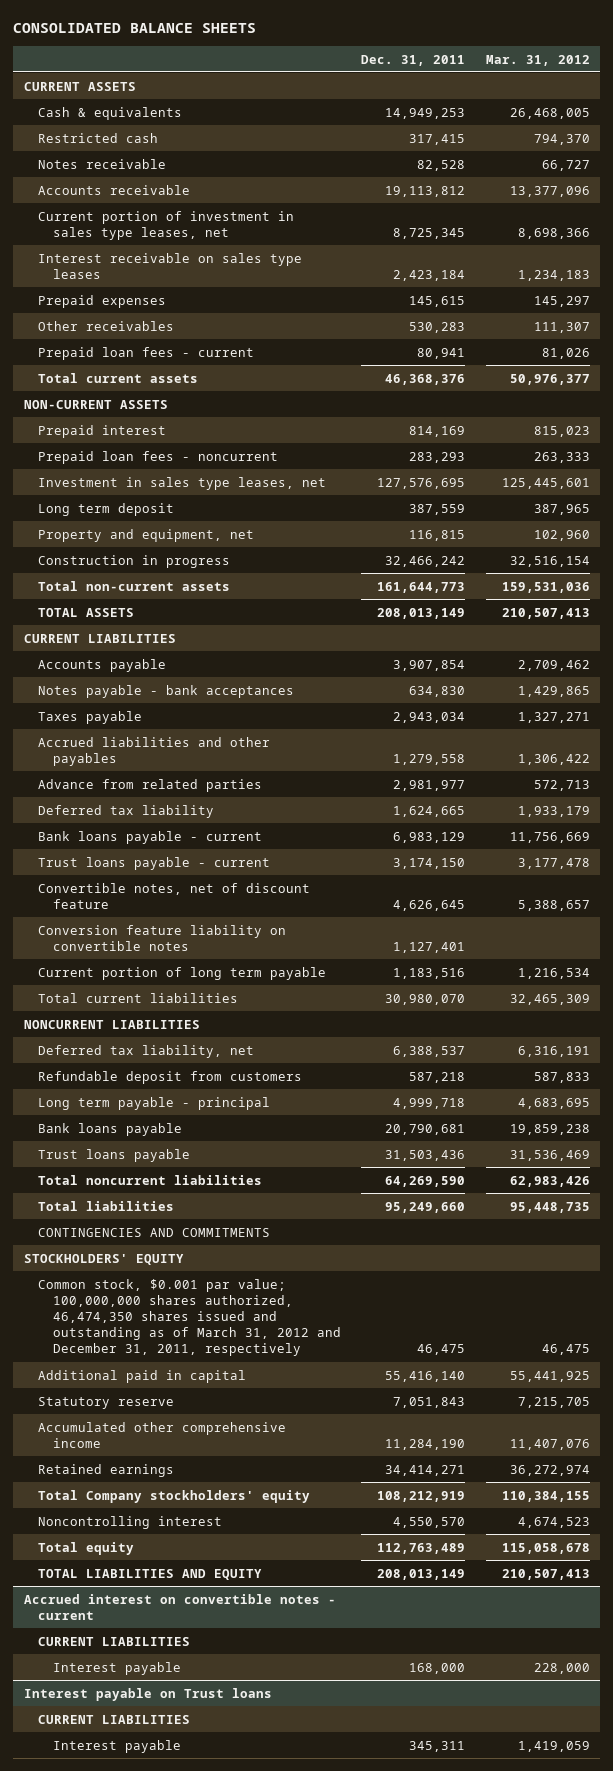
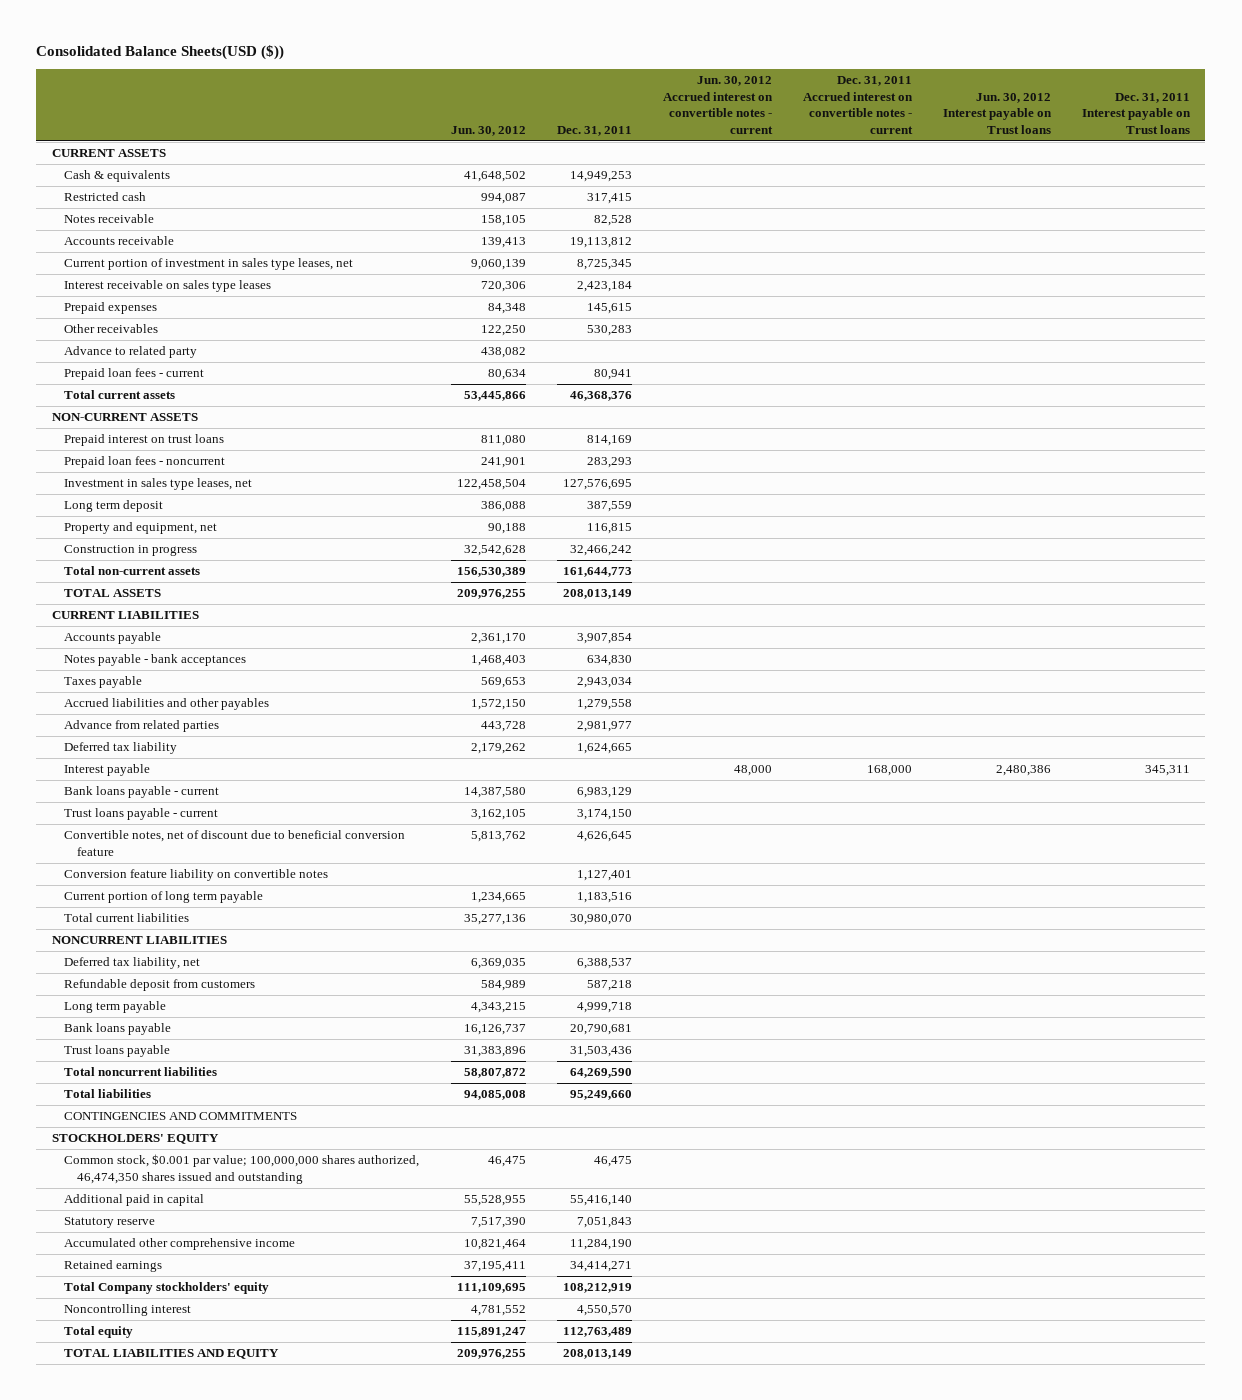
[13,23,257,34] CONSOLIDATED BALANCE SHEETS -> [36,45,285,61] Consolidated Balance Sheets(USD ($))
[485,54,590,66] Mar. 31, 2012 -> none
none -> [450,125,526,136] Jun. 30, 2012
none -> [662,76,773,134] Jun. 30, 2012 Accrued interest on convertible notes - current
none -> [802,76,913,134] Dec. 31, 2011 Accrued interest on convertible notes - current
none -> [942,92,1052,134] Jun. 30, 2012 Interest payable on Trust loans
none -> [1081,92,1191,134] Dec. 31, 2011 Interest payable on Trust loans
none -> [64,346,198,359] Advance to related party
[38,424,167,438] Prepaid interest -> [64,434,225,447] Prepaid interest on trust loans
none -> [64,764,151,777] Interest payable
[38,882,311,909] Convertible notes, net of discount feature -> [64,830,406,856] Convertible notes, net of discount due to beneficial conversion feature
[38,1096,271,1110] Long term payable - principal -> [64,1001,167,1014] Long term payable
[38,1278,341,1357] Common stock, $0.001 par value; 100,000,000 shares authorized, 46,474,350 shares issued and outstanding as of March 31, 2012 and December 31, 2011, respectively -> [64,1154,420,1184] Common stock, $0.001 par value; 100,000,000 shares authorized, 46,474,350 shares issued and outstanding
[23,1593,336,1620] Accrued interest on convertible notes - current -> none
[38,1636,191,1646] CURRENT LIABILITIES -> none
[52,1661,181,1675] Interest payable -> none
[23,1687,272,1701] Interest payable on Trust loans -> none
[38,1714,191,1724] CURRENT LIABILITIES -> none
[52,1739,181,1753] Interest payable -> none

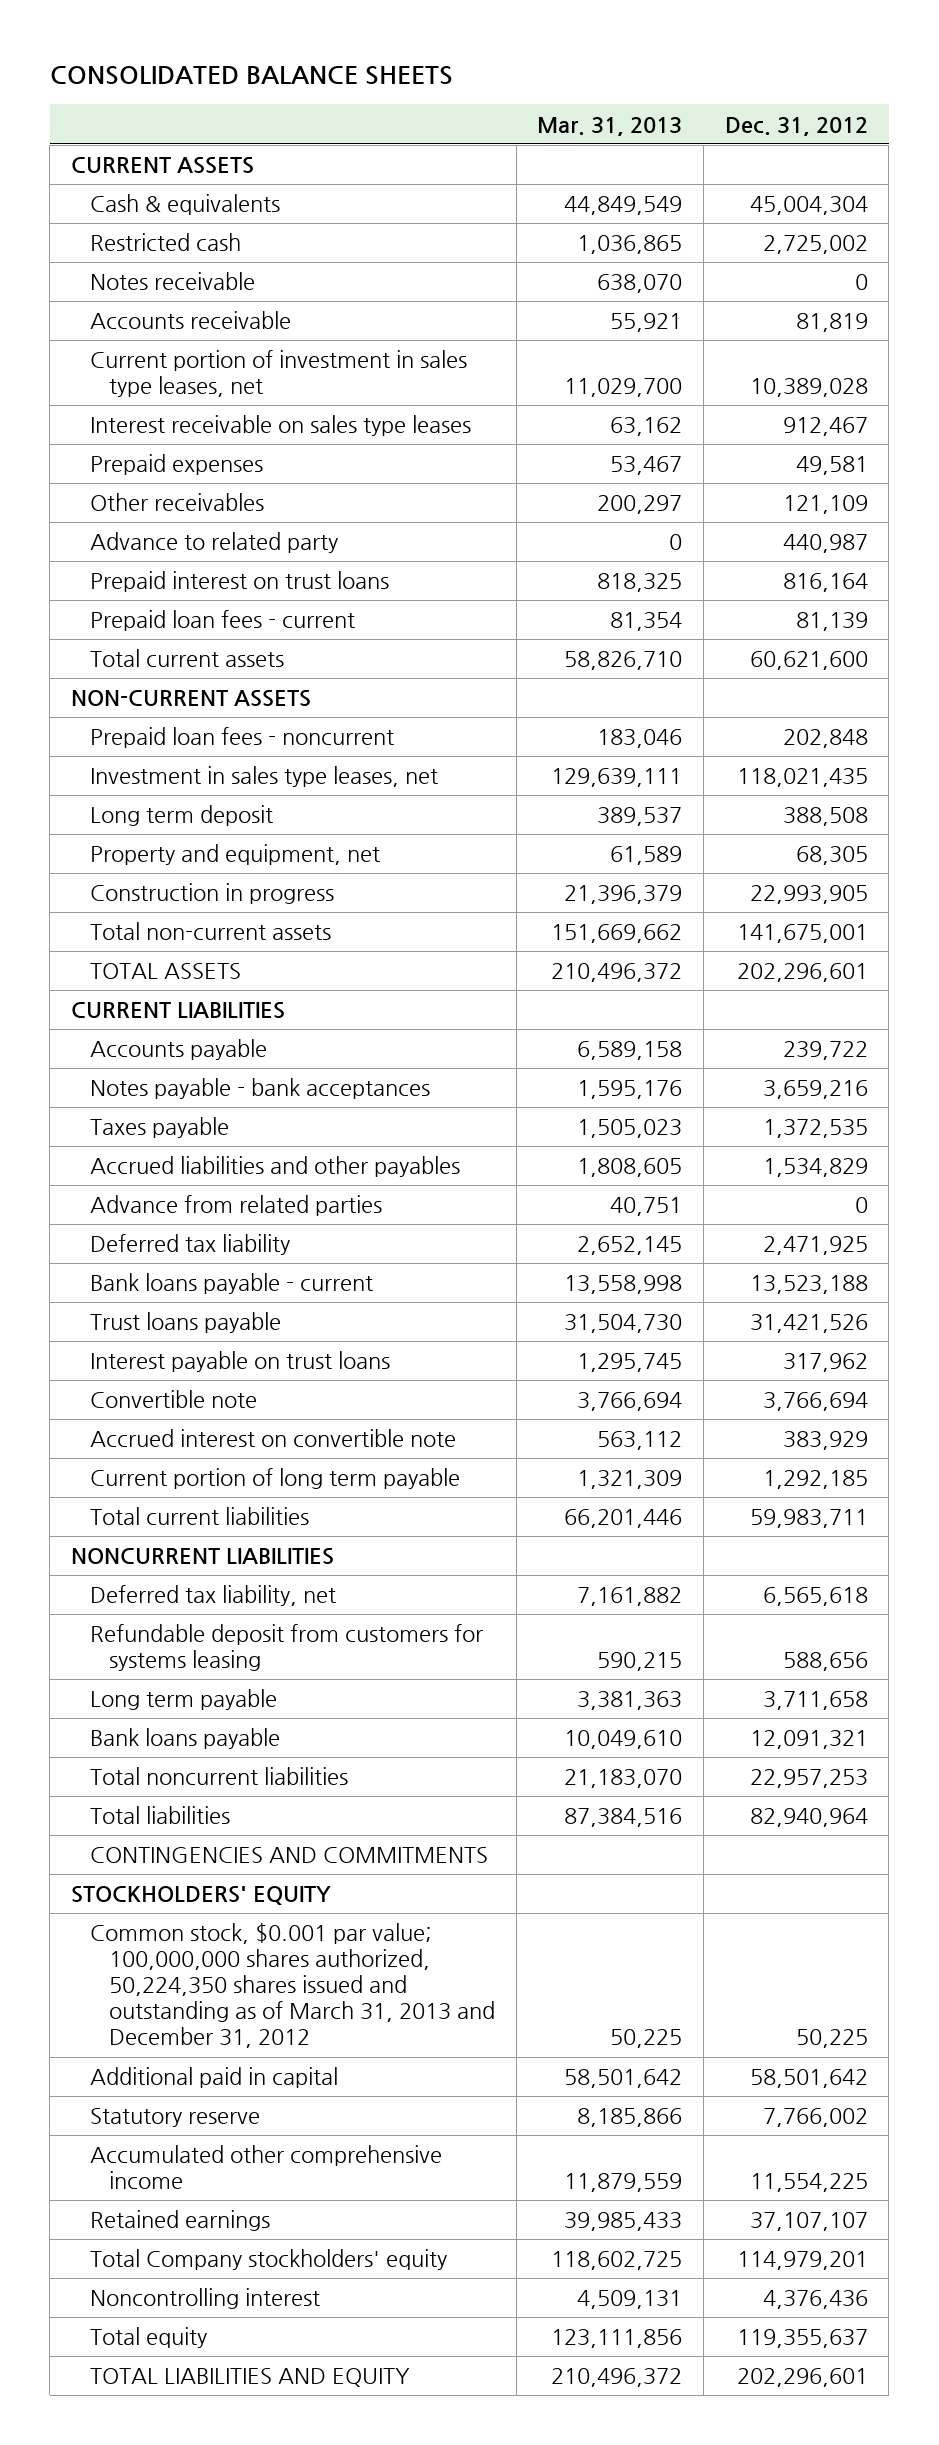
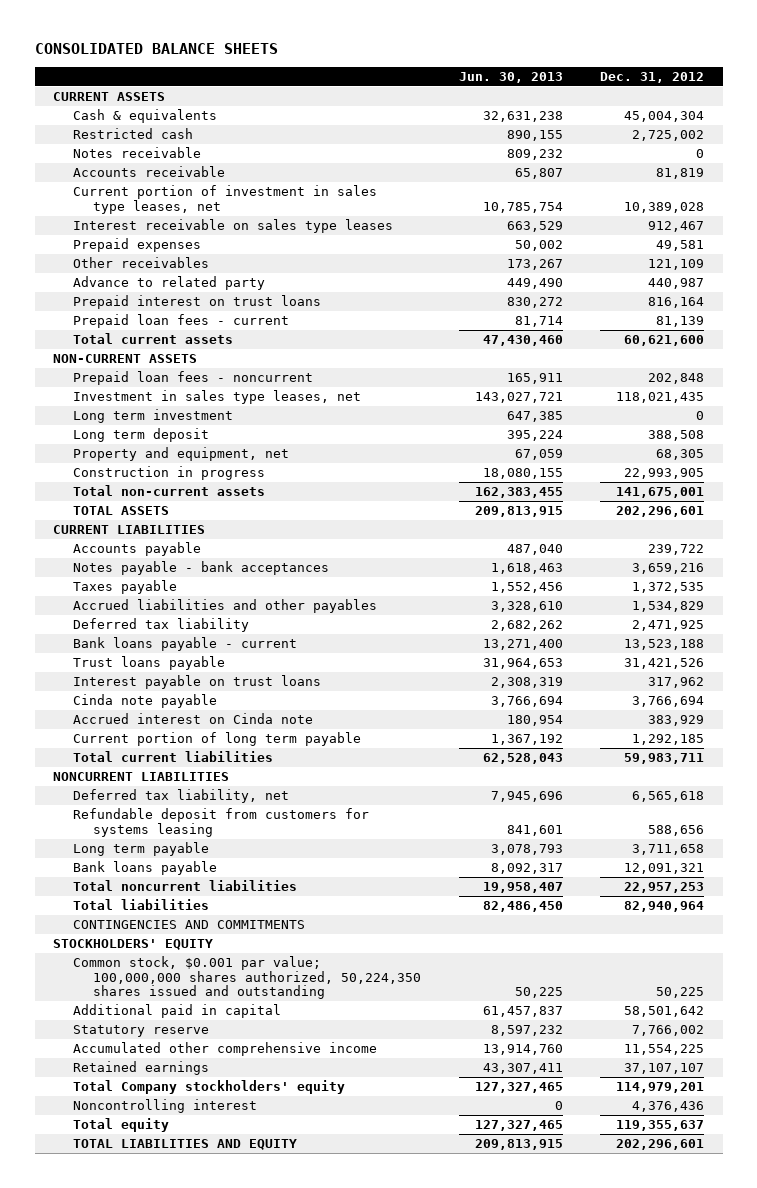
[537,116,683,136] Mar. 31, 2013 -> none
none -> [458,71,563,83] Jun. 30, 2013
none -> [73,409,234,424] Long term investment
[90,1195,383,1217] Advance from related parties -> none
[90,1390,258,1409] Convertible note -> [73,694,218,709] Cinda note payable
[90,1429,457,1448] Accrued interest on convertible note -> [73,713,314,725] Accrued interest on Cinda note
[90,1923,496,2049] Common stock, $0.001 par value; 100,000,000 shares authorized, 50,224,350 shares issued and outstanding as of March 31, 2013 and December 31, 2012 -> [73,956,422,1000] Common stock, $0.001 par value; 100,000,000 shares authorized, 50,224,350 shares issued and outstanding

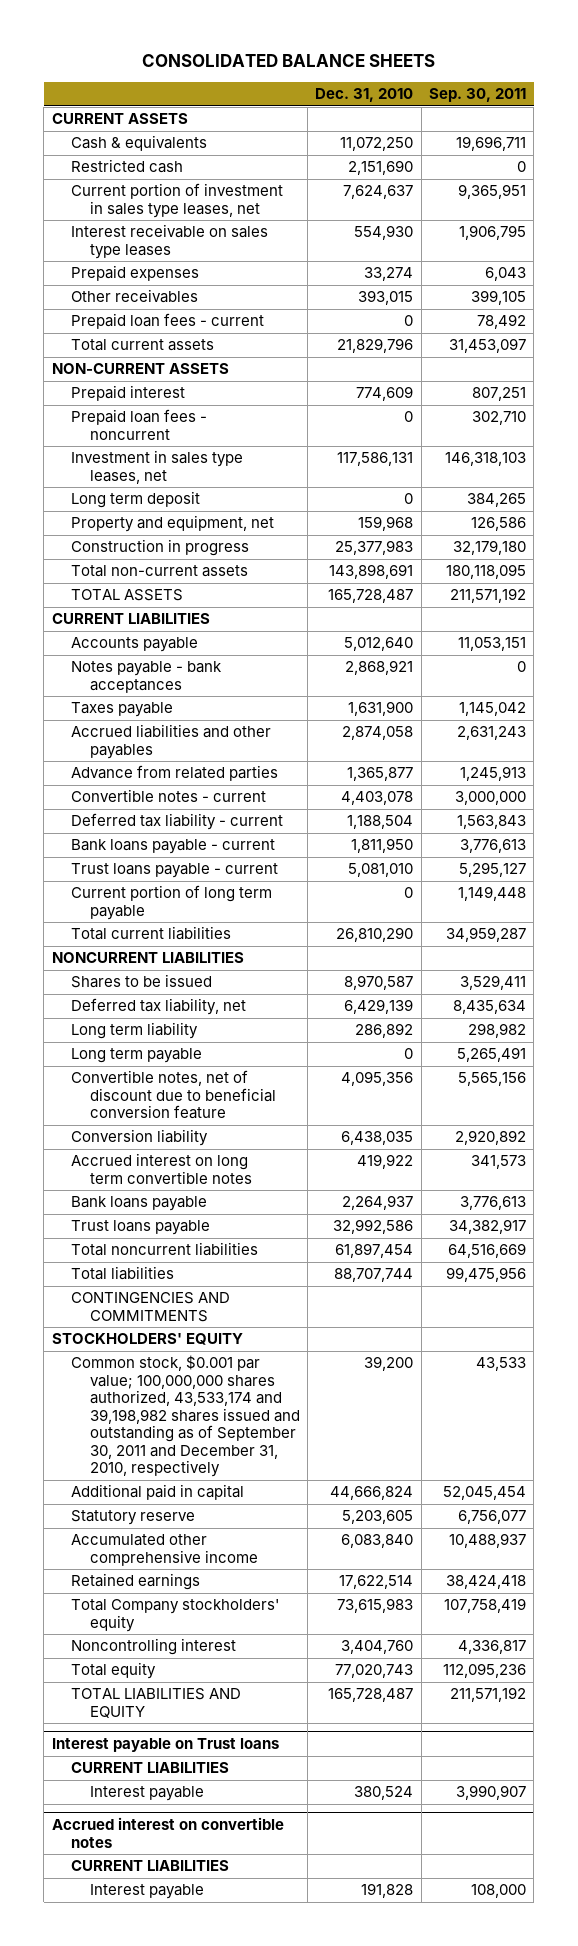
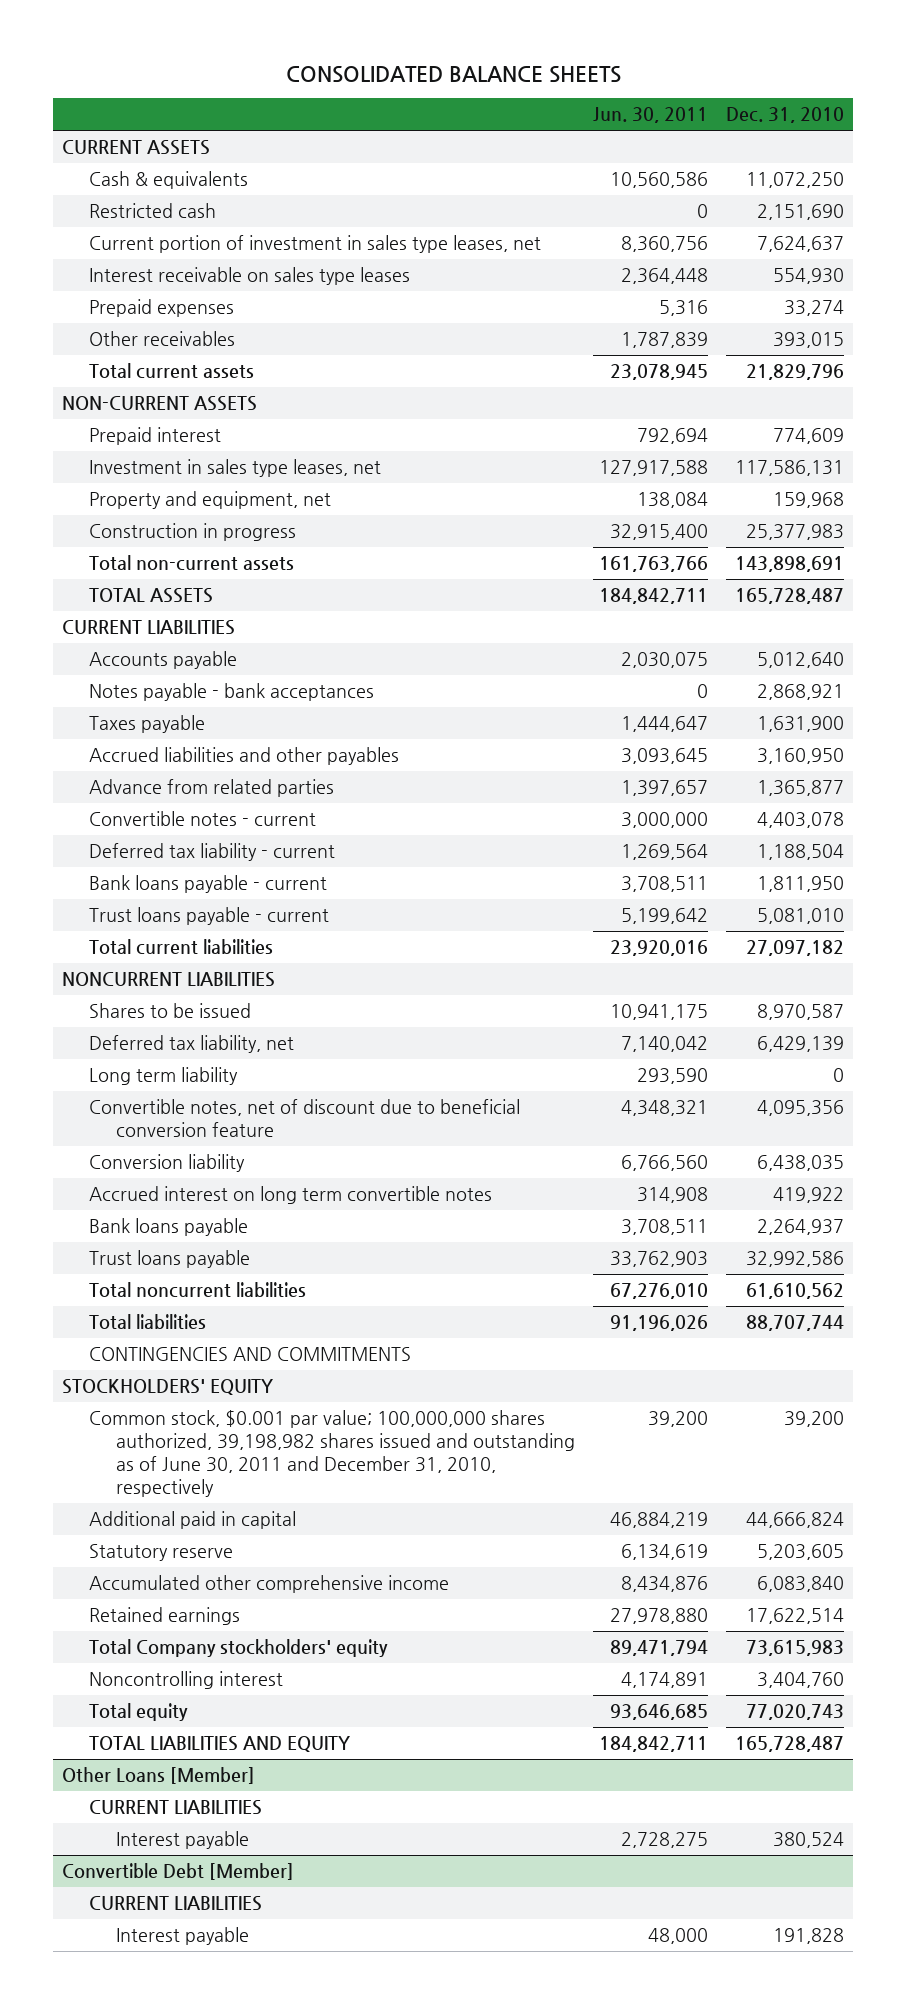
[428,88,526,103] Sep. 30, 2011 -> none
none -> [592,107,708,124] Jun. 30, 2011
[70,313,264,330] Prepaid loan fees - current -> none
[70,409,207,440] Prepaid loan fees - noncurrent -> none
[70,491,200,509] Long term deposit -> none
[342,726,414,741] 2,874,058 -> [757,748,845,765] 3,160,950
[70,885,272,920] Current portion of long term payable -> none
[336,927,414,943] 26,810,290 -> [746,940,845,957] 27,097,182
[70,1048,202,1064] Long term payable -> none
[355,1023,414,1039] 286,892 -> [833,1068,845,1083] 0
[335,1243,414,1259] 61,897,454 -> [746,1283,845,1300] 61,610,562
[70,1355,300,1478] Common stock, $0.001 par value; 100,000,000 shares authorized, 43,533,174 and 39,198,982 shares issued and outstanding as of September 30, 2011 and December 31, 2010, respectively -> [88,1410,575,1498] Common stock, $0.001 par value; 100,000,000 shares authorized, 39,198,982 shares issued and outstanding as of June 30, 2011 and December 31, 2010, respectively
[51,1738,279,1753] Interest payable on Trust loans -> none
none -> [61,1767,255,1785] Other Loans [Member]
[51,1817,284,1848] Accrued interest on convertible notes -> none
none -> [61,1863,294,1881] Convertible Debt [Member]

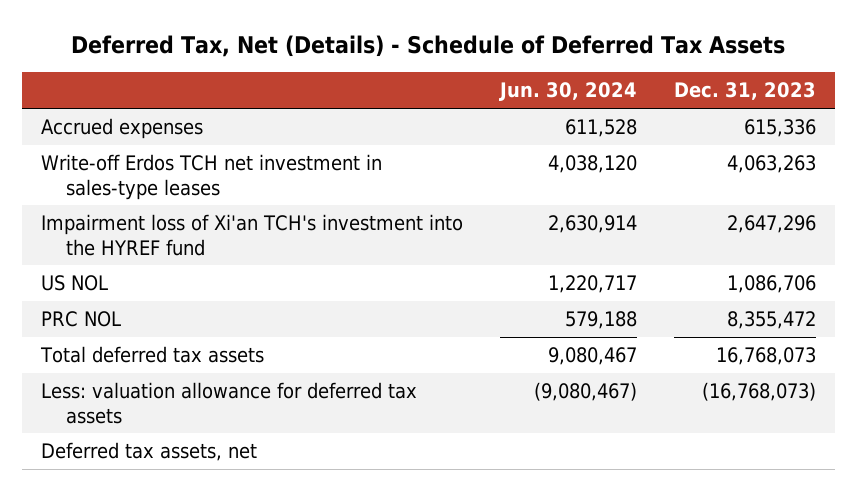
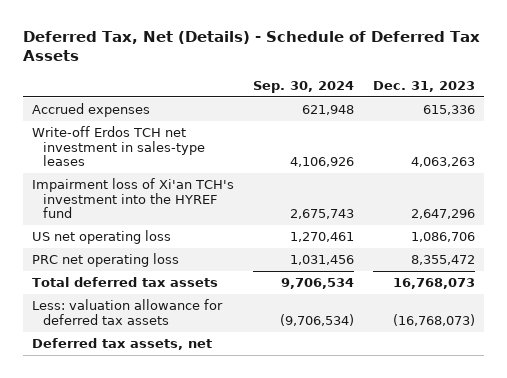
[498,82,637,102] Jun. 30, 2024 -> none
none -> [252,80,354,93] Sep. 30, 2024
[40,275,108,292] US NOL -> [32,230,172,245] US net operating loss
[40,311,121,328] PRC NOL -> [32,253,180,268] PRC net operating loss

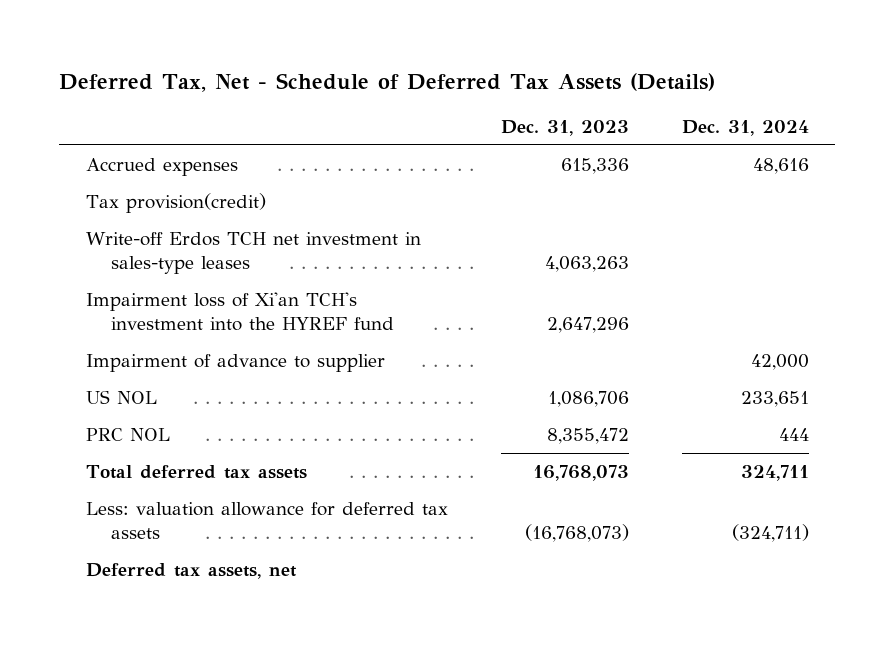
[22,30,480,62] Deferred Tax, Net (Details) - Schedule of Deferred Tax Assets -> [59,72,716,92] Deferred Tax, Net - Schedule of Deferred Tax Assets (Details)
[252,80,354,93] Sep. 30, 2024 -> none
none -> [681,119,809,136] Dec. 31, 2024
none -> [85,193,266,214] Tax provision(credit)
none -> [85,354,385,373] Impairment of advance to supplier
[32,230,172,245] US net operating loss -> [85,390,157,405] US NOL
[32,253,180,268] PRC net operating loss -> [85,428,170,442] PRC NOL

